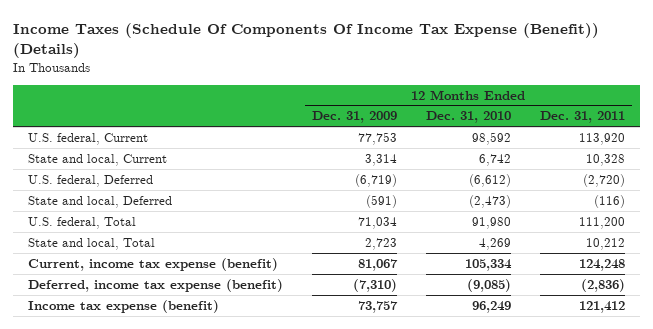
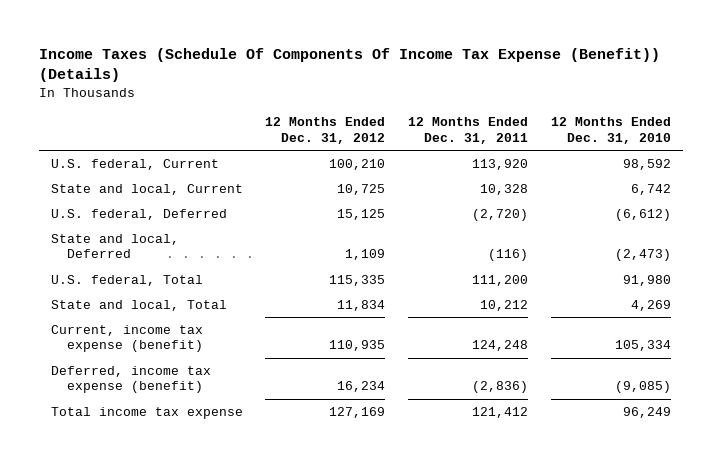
[311,111,397,124] Dec. 31, 2009 -> none
none -> [265,117,386,144] 12 Months Ended Dec. 31, 2012
[27,299,219,313] Income tax expense (benefit) -> [50,406,243,419] Total income tax expense

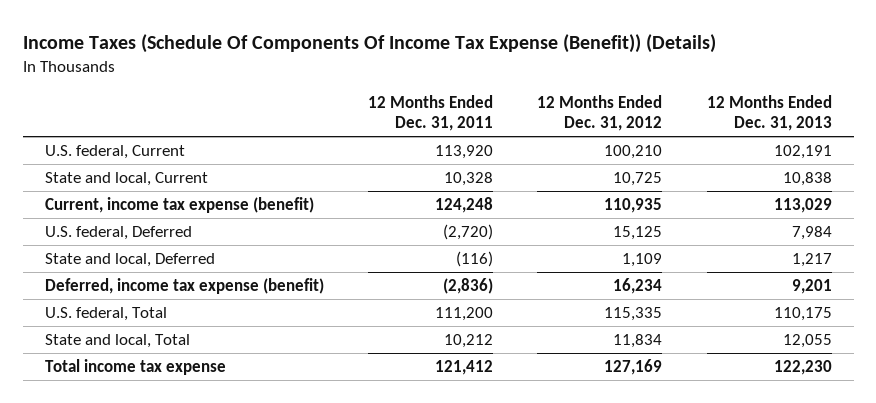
[551,117,672,144] 12 Months Ended Dec. 31, 2010 -> none
none -> [706,95,832,132] 12 Months Ended Dec. 31, 2013
[50,324,204,353] Current, income tax expense (benefit) -> [44,197,314,214] Current, income tax expense (benefit)
[50,365,211,394] Deferred, income tax expense (benefit) -> [44,278,324,295] Deferred, income tax expense (benefit)

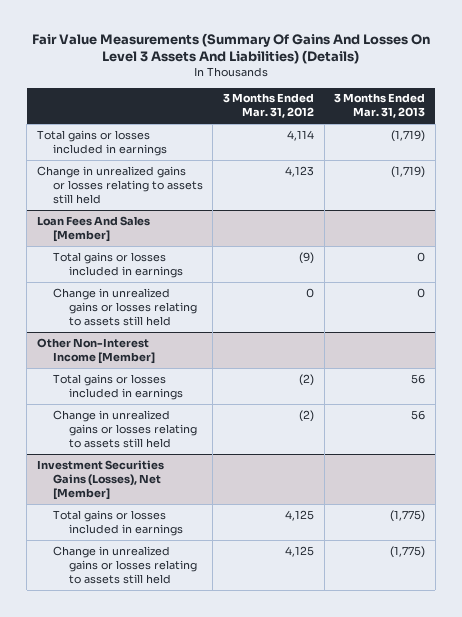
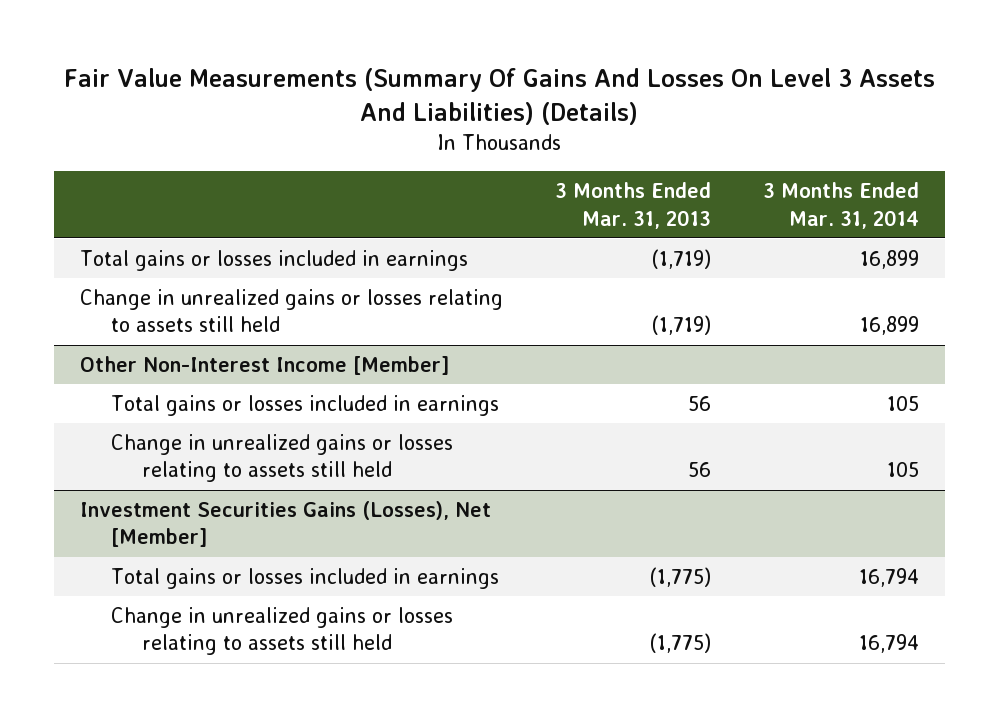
[223,93,315,119] 3 Months Ended Mar. 31, 2012 -> none
none -> [762,182,919,229] 3 Months Ended Mar. 31, 2014
[37,215,151,242] Loan Fees And Sales [Member] -> none
[52,251,183,278] Total gains or losses included in earnings -> none
[52,287,197,326] Change in unrealized gains or losses relating to assets still held -> none

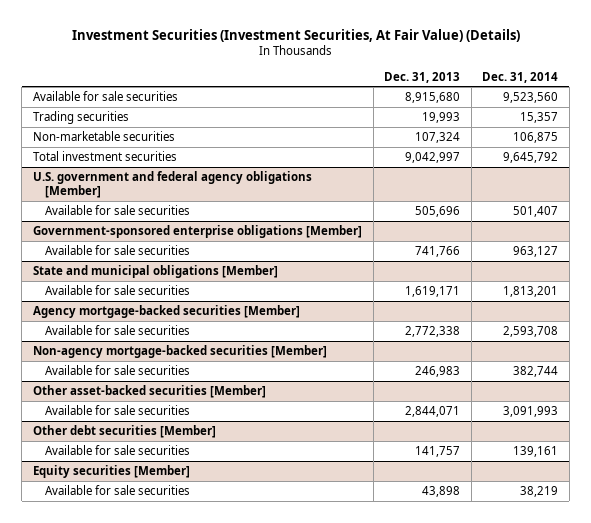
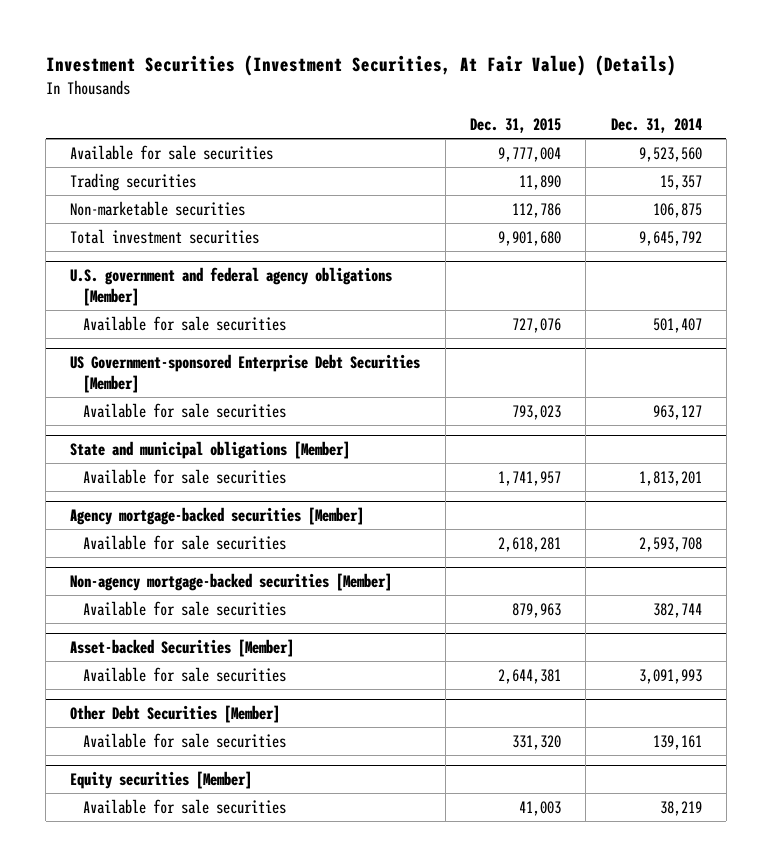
[384,71,461,83] Dec. 31, 2013 -> none
none -> [470,118,562,134] Dec. 31, 2015
[32,224,362,238] Government-sponsored enterprise obligations [Member] -> [70,354,421,394] US Government-sponsored Enterprise Debt Securities [Member]
[32,384,266,398] Other asset-backed securities [Member] -> [70,639,295,658] Asset-backed Securities [Member]
[32,424,216,438] Other debt securities [Member] -> [70,705,281,724] Other Debt Securities [Member]

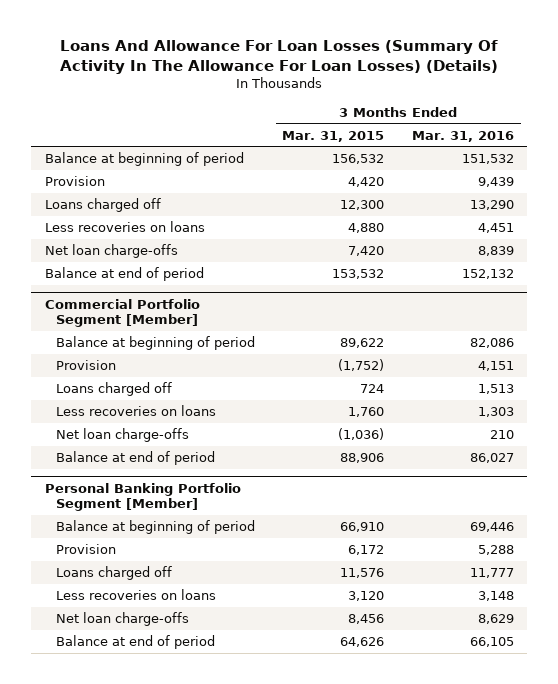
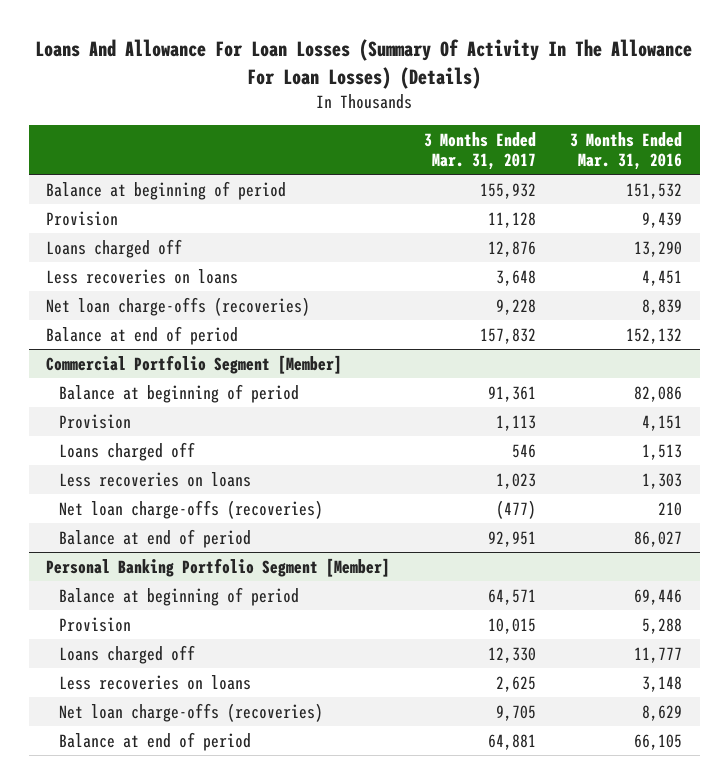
[282,130,385,142] Mar. 31, 2015 -> none
none -> [424,131,537,171] 3 Months Ended Mar. 31, 2017
[44,244,178,259] Net loan charge-offs -> [45,296,310,316] Net loan charge-offs (recoveries)
[56,428,190,443] Net loan charge-offs -> [59,499,324,519] Net loan charge-offs (recoveries)
[56,612,190,627] Net loan charge-offs -> [59,702,324,722] Net loan charge-offs (recoveries)

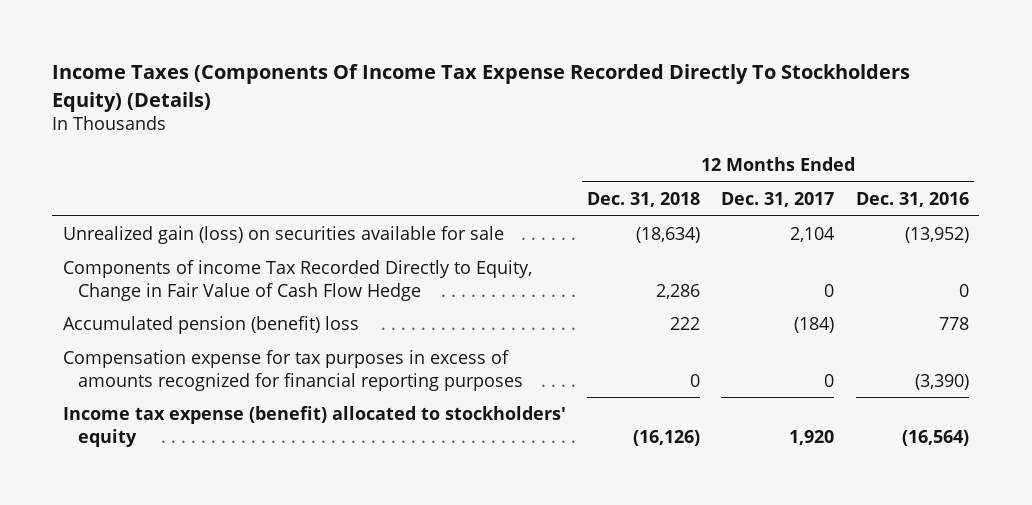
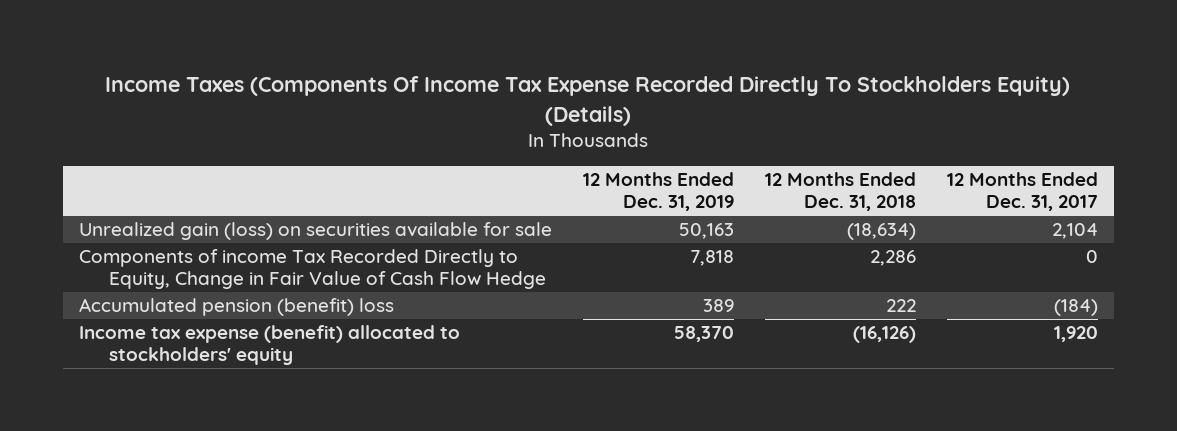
[855,192,969,208] Dec. 31, 2016 -> none
none -> [582,172,734,212] 12 Months Ended Dec. 31, 2019
[62,350,523,391] Compensation expense for tax purposes in excess of amounts recognized for financial reporting purposes -> none

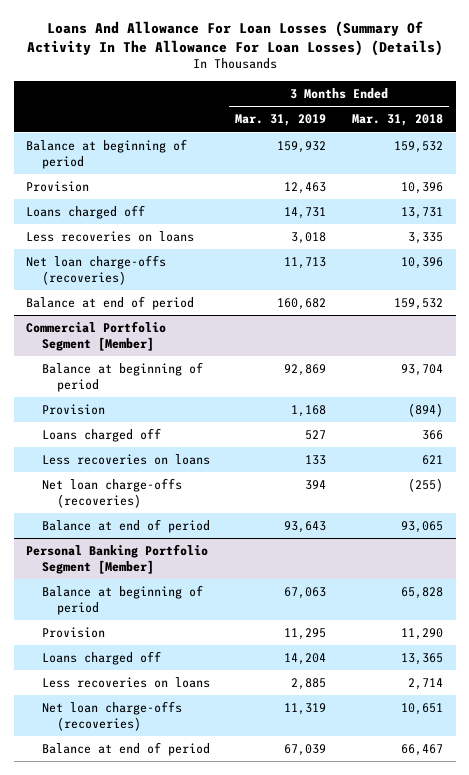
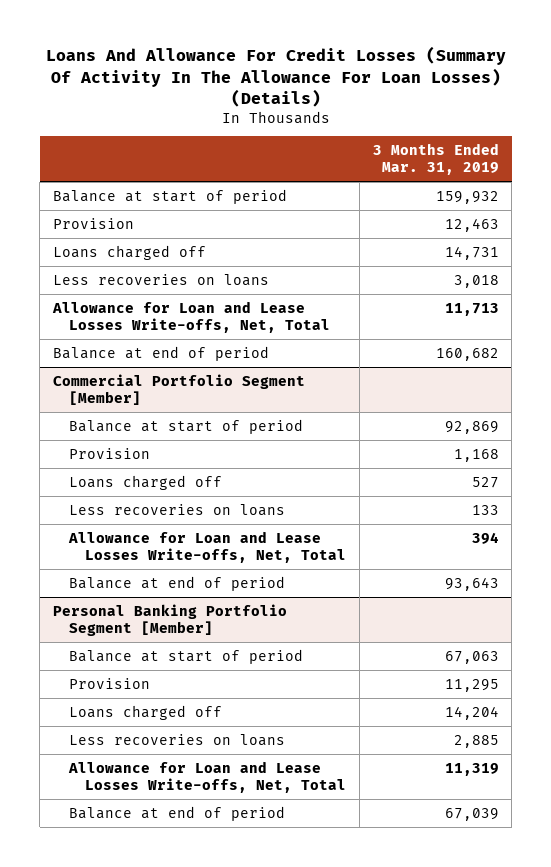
[26,20,443,56] Loans And Allowance For Loan Losses (Summary Of Activity In The Allowance For Loan Losses) (Details) -> [45,46,506,107] Loans And Allowance For Credit Losses (Summary Of Activity In The Allowance For Loan Losses) (Details)
[351,114,443,127] Mar. 31, 2018 -> none
[26,139,188,169] Balance at beginning of period -> [52,188,287,204] Balance at start of period
[26,255,167,285] Net loan charge-offs (recoveries) -> [51,300,331,333] Allowance for Loan and Lease Losses Write-offs, Net, Total
[41,362,203,392] Balance at beginning of period -> [69,418,304,434] Balance at start of period
[41,478,182,508] Net loan charge-offs (recoveries) -> [68,530,347,563] Allowance for Loan and Lease Losses Write-offs, Net, Total
[41,585,203,615] Balance at beginning of period -> [69,648,304,664] Balance at start of period
[41,701,182,731] Net loan charge-offs (recoveries) -> [68,760,347,793] Allowance for Loan and Lease Losses Write-offs, Net, Total

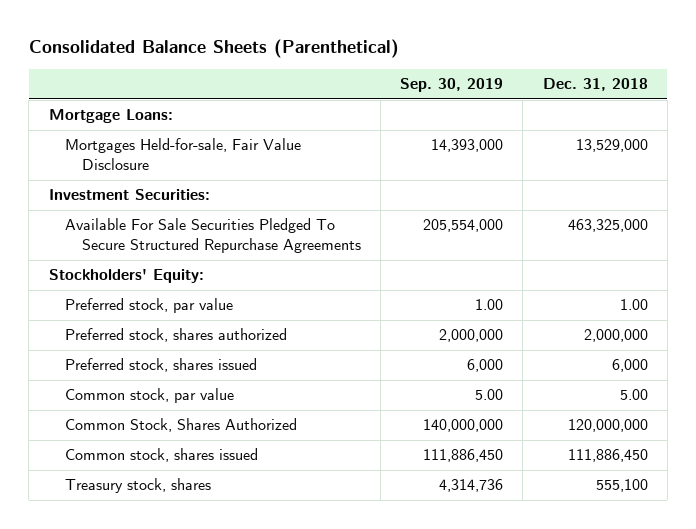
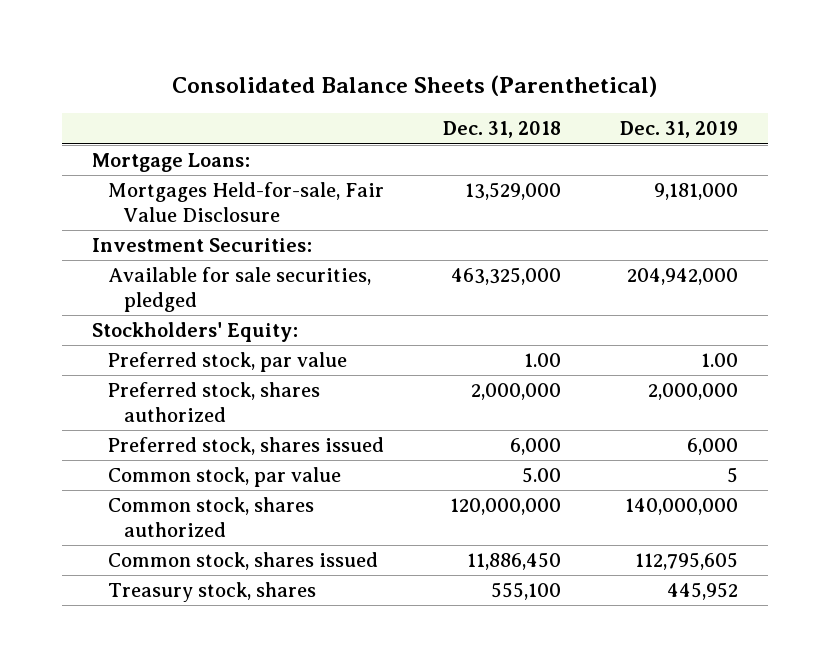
[400,78,504,93] Sep. 30, 2019 -> none
none -> [620,121,739,139] Dec. 31, 2019
[65,218,361,254] Available For Sale Securities Pledged To Secure Structured Repurchase Agreements -> [108,267,372,313] Available for sale securities, pledged
[65,418,298,433] Common Stock, Shares Authorized -> [108,497,315,538] Common stock, shares authorized
[567,449,648,463] 111,886,450 -> [467,552,562,571] 11,886,450

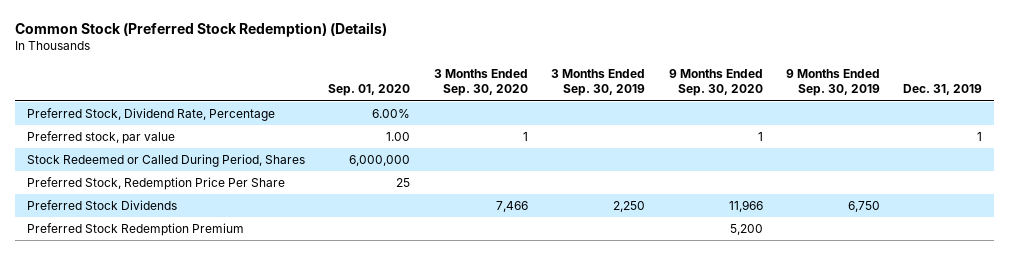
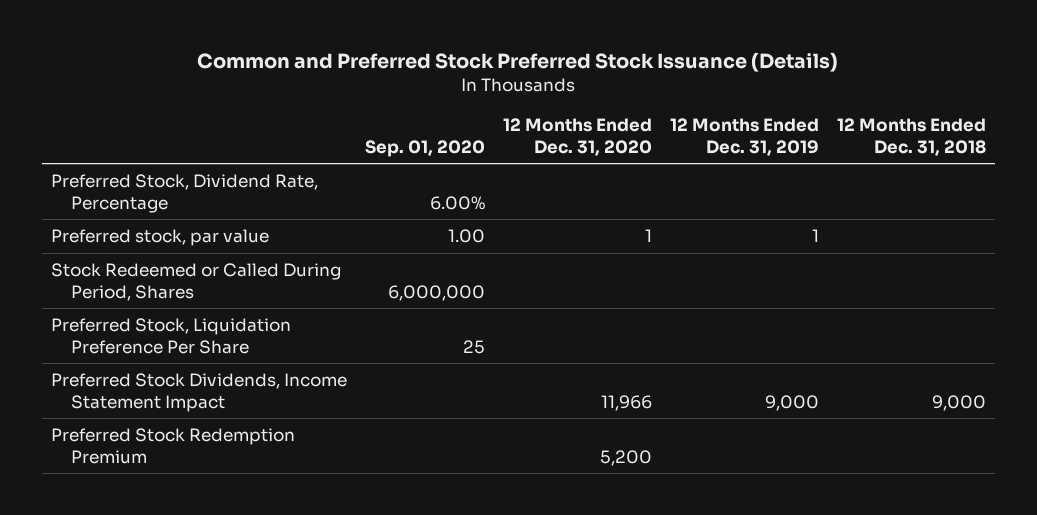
[15,21,388,37] Common Stock (Preferred Stock Redemption) (Details) -> [197,52,839,73] Common and Preferred Stock Preferred Stock Issuance (Details)
[433,69,528,97] 3 Months Ended Sep. 30, 2020 -> none
[551,69,646,97] 3 Months Ended Sep. 30, 2019 -> none
[668,69,763,97] 9 Months Ended Sep. 30, 2020 -> none
[786,69,881,97] 9 Months Ended Sep. 30, 2019 -> none
[903,84,983,96] Dec. 31, 2019 -> none
none -> [502,118,652,156] 12 Months Ended Dec. 31, 2020
none -> [669,118,819,156] 12 Months Ended Dec. 31, 2019
none -> [836,118,986,156] 12 Months Ended Dec. 31, 2018
[26,176,285,190] Preferred Stock, Redemption Price Per Share -> [51,318,292,354] Preferred Stock, Liquidation Preference Per Share
[26,199,177,210] Preferred Stock Dividends -> [51,373,348,412] Preferred Stock Dividends, Income Statement Impact

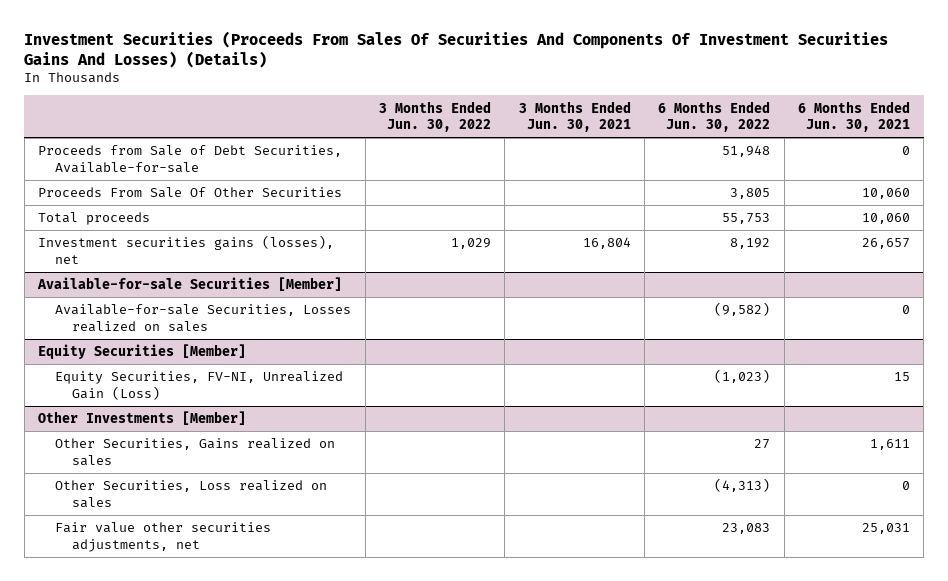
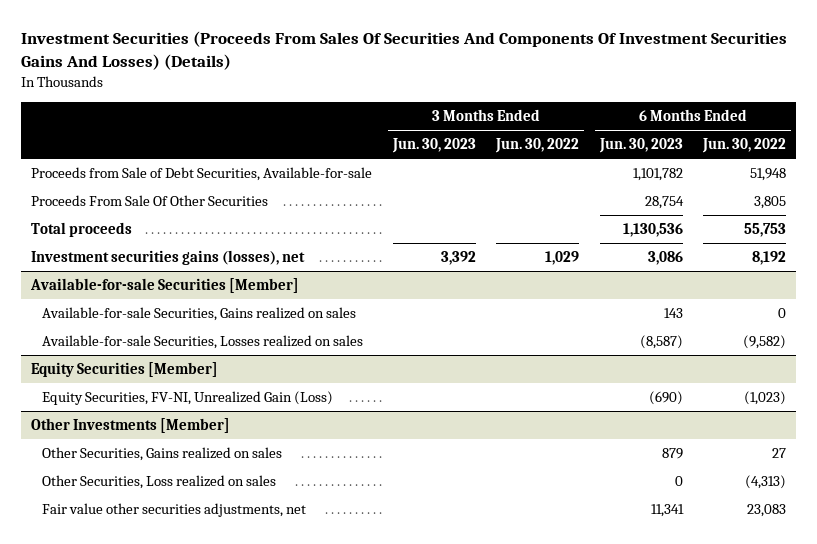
[518,100,631,132] 3 Months Ended Jun. 30, 2021 -> none
[797,100,910,132] 6 Months Ended Jun. 30, 2021 -> none
none -> [391,138,476,154] Jun. 30, 2023
none -> [598,138,683,154] Jun. 30, 2023
none -> [42,307,357,322] Available-for-sale Securities, Gains realized on sales

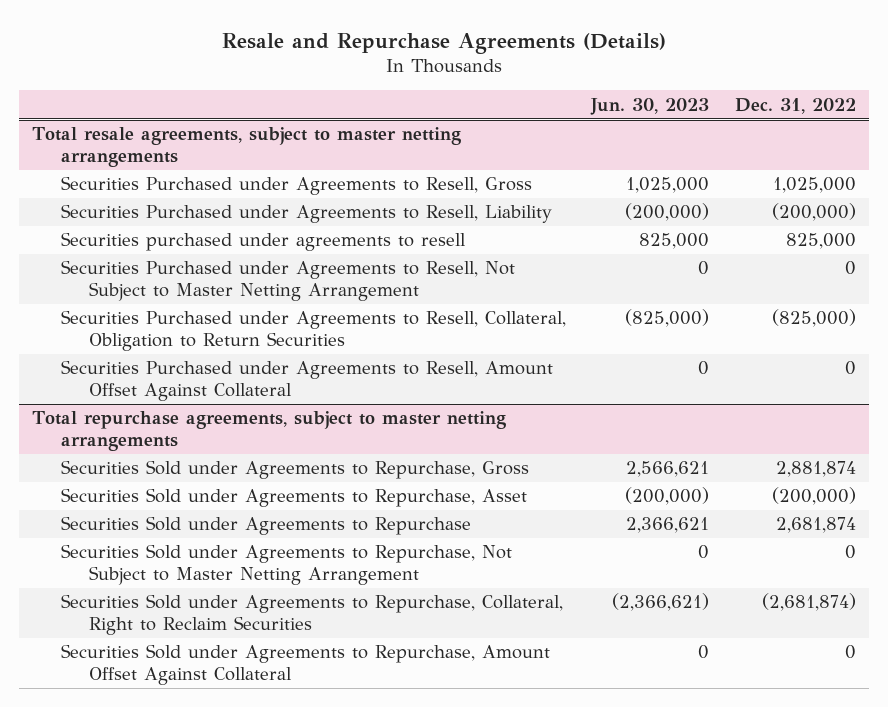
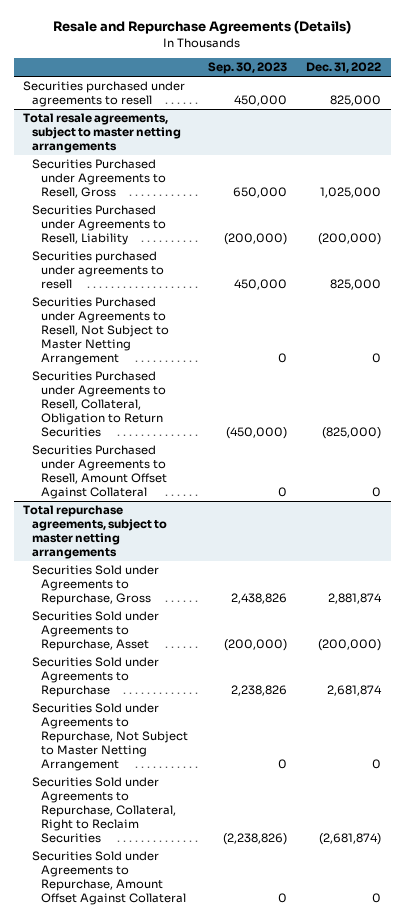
[590,97,710,115] Jun. 30, 2023 -> none
none -> [207,62,287,75] Sep. 30, 2023
none -> [23,81,186,108] Securities purchased under agreements to resell

